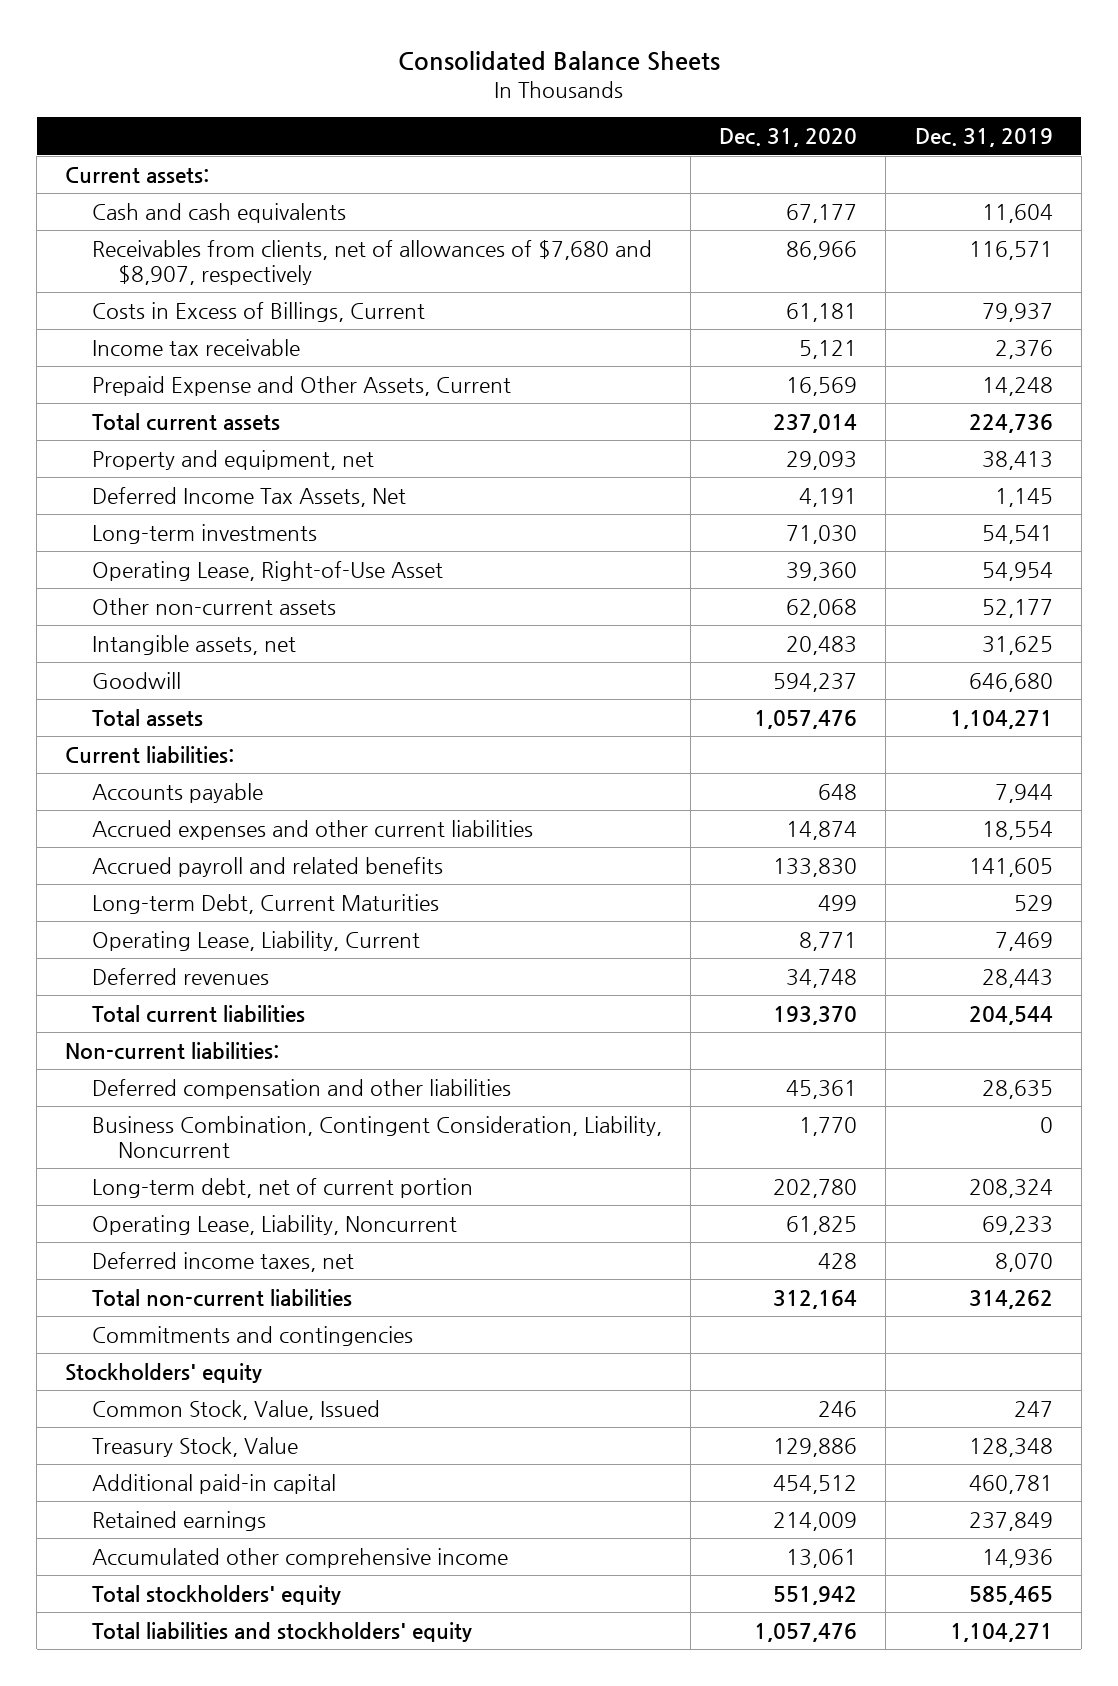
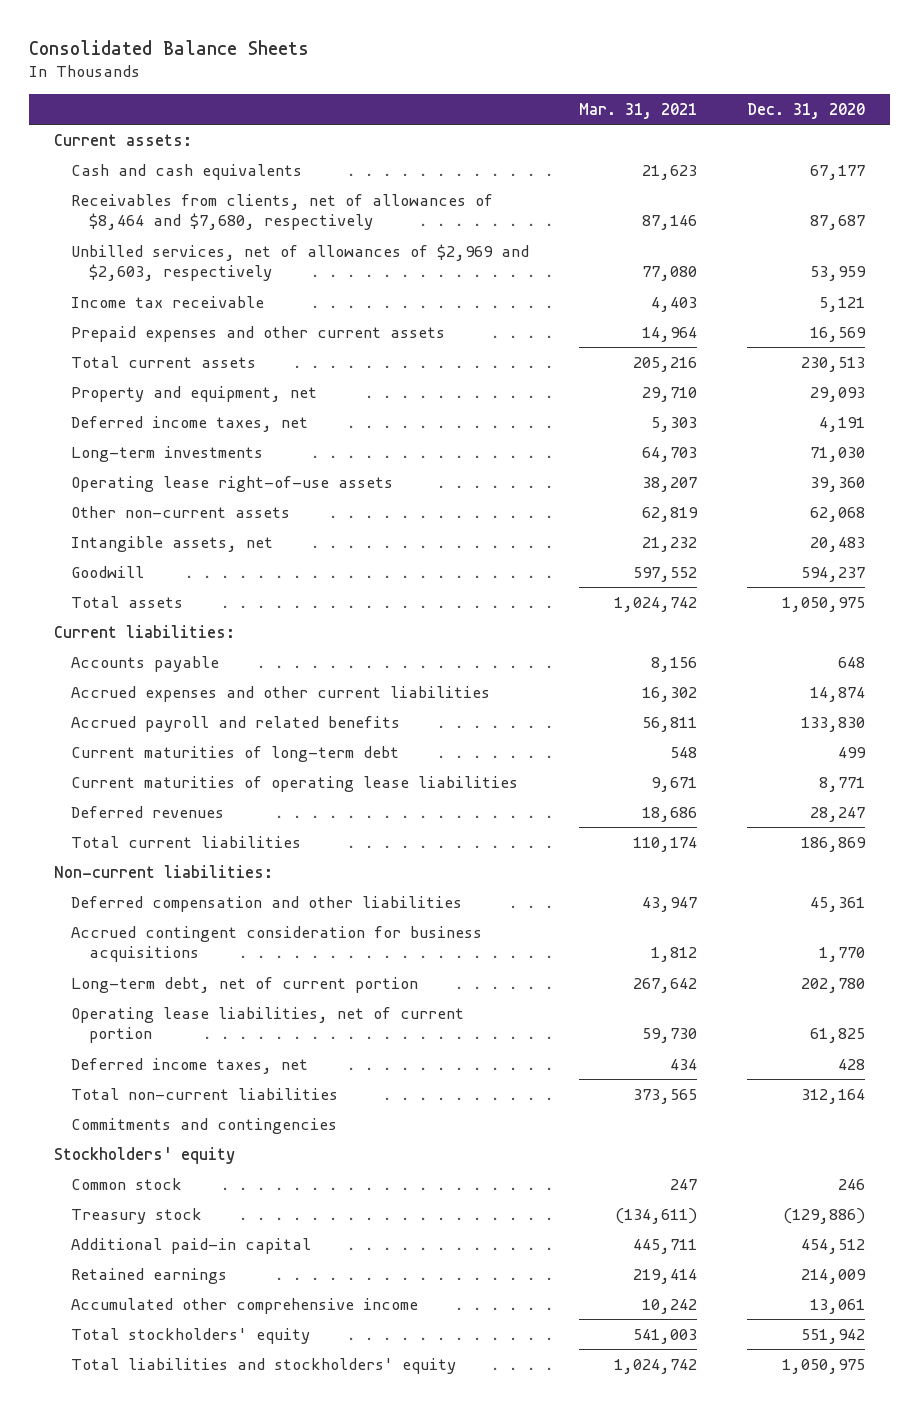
[914,128,1053,148] Dec. 31, 2019 -> none
none -> [579,102,698,119] Mar. 31, 2021
[91,301,425,322] Costs in Excess of Billings, Current -> none
[91,239,652,286] Receivables from clients, net of allowances of $7,680 and $8,907, respectively -> [71,193,494,231] Receivables from clients, net of allowances of $8,464 and $7,680, respectively
[786,240,858,260] 86,966 -> [810,215,866,231] 87,687
none -> [71,243,530,282] Unbilled services, net of allowances of $2,969 and $2,603, respectively
[91,375,511,396] Prepaid Expense and Other Assets, Current -> [71,325,446,342] Prepaid expenses and other current assets
[773,413,858,433] 237,014 -> [801,356,866,372] 230,513
[91,486,406,507] Deferred Income Tax Assets, Net -> [71,415,309,432] Deferred income taxes, net
[91,560,443,581] Operating Lease, Right-of-Use Asset -> [71,475,394,492] Operating lease right-of-use assets
[754,709,858,729] 1,057,476 -> [782,596,866,612] 1,050,975
[91,893,439,914] Long-term Debt, Current Maturities -> [71,745,400,762] Current maturities of long-term debt
[91,930,420,951] Operating Lease, Liability, Current -> [71,775,519,792] Current maturities of operating lease liabilities
[786,968,858,988] 34,748 -> [810,806,866,822] 28,247
[773,1005,858,1025] 193,370 -> [801,836,867,852] 186,869
[91,1115,662,1159] Business Combination, Contingent Consideration, Liability, Noncurrent -> [71,925,483,963] Accrued contingent consideration for business acquisitions
[91,1214,457,1235] Operating Lease, Liability, Noncurrent -> [71,1006,465,1044] Operating lease liabilities, net of current portion
[91,1399,380,1420] Common Stock, Value, Issued -> [71,1177,183,1190] Common stock
[91,1436,298,1457] Treasury Stock, Value -> [71,1207,203,1224] Treasury stock
[773,1437,858,1457] 129,886 -> [783,1207,866,1224] (129,886)
[754,1622,858,1642] 1,057,476 -> [782,1358,866,1374] 1,050,975

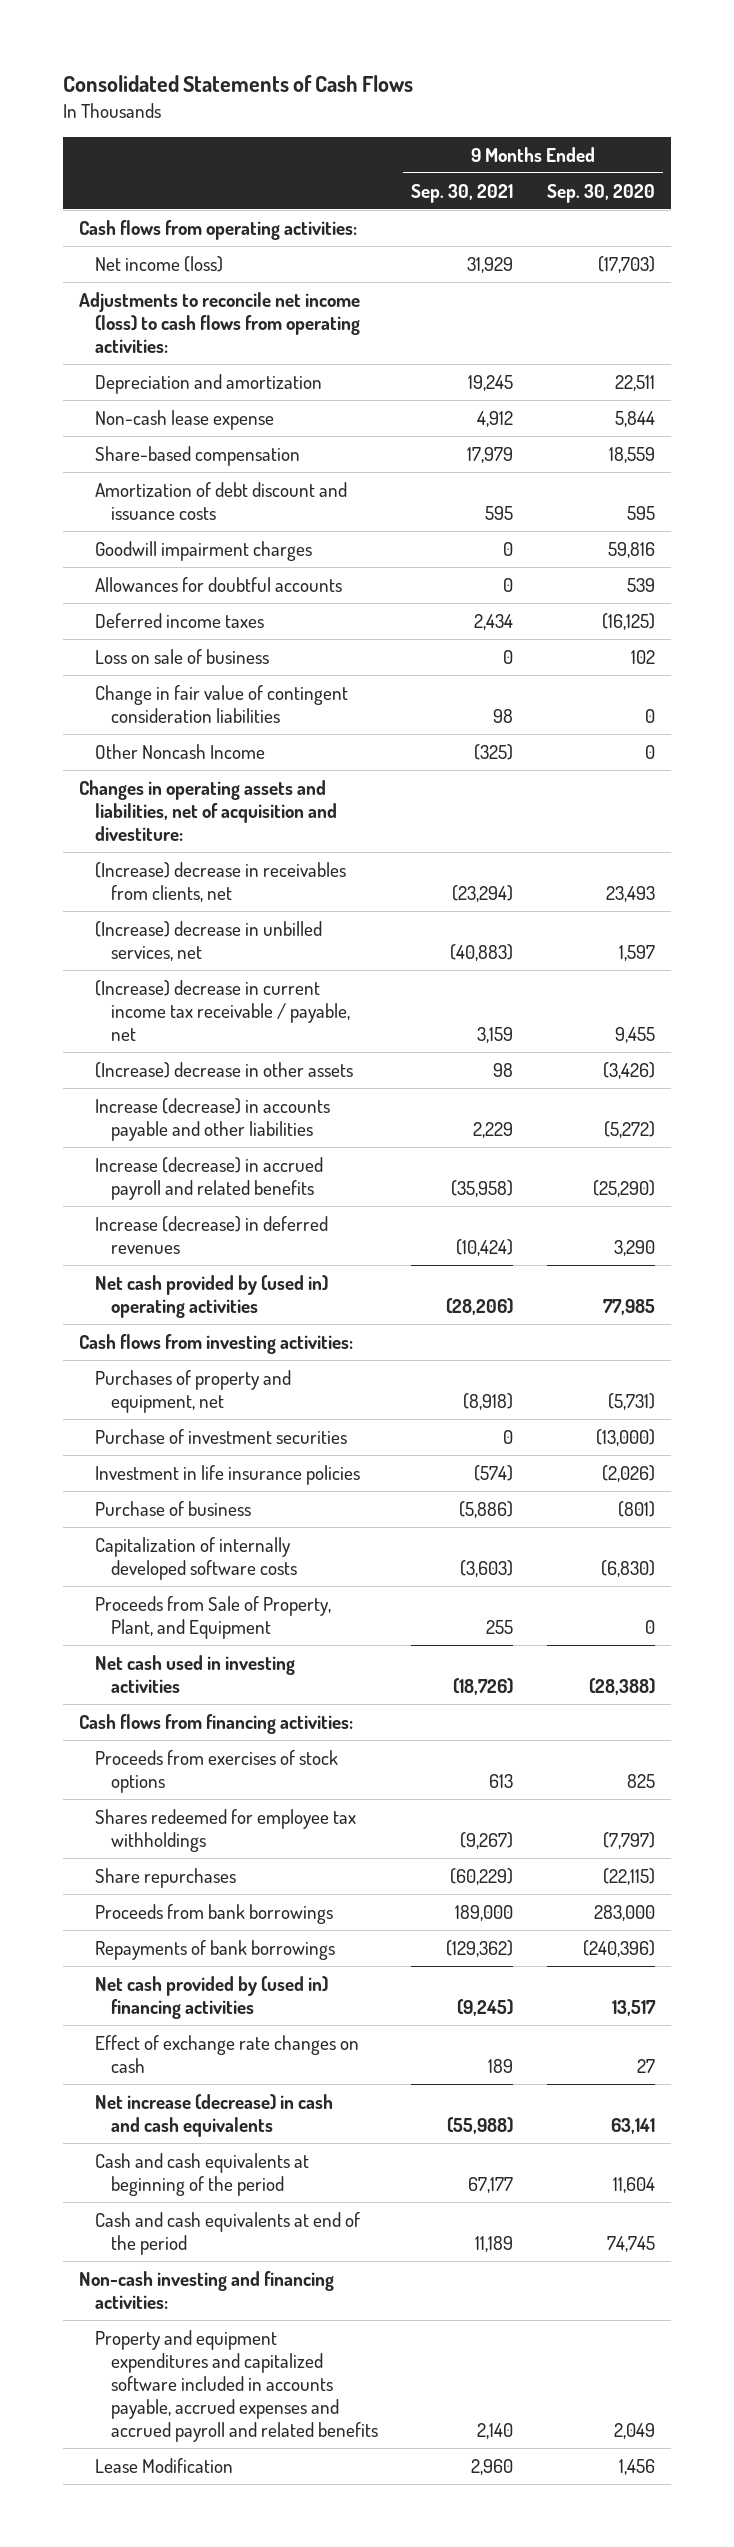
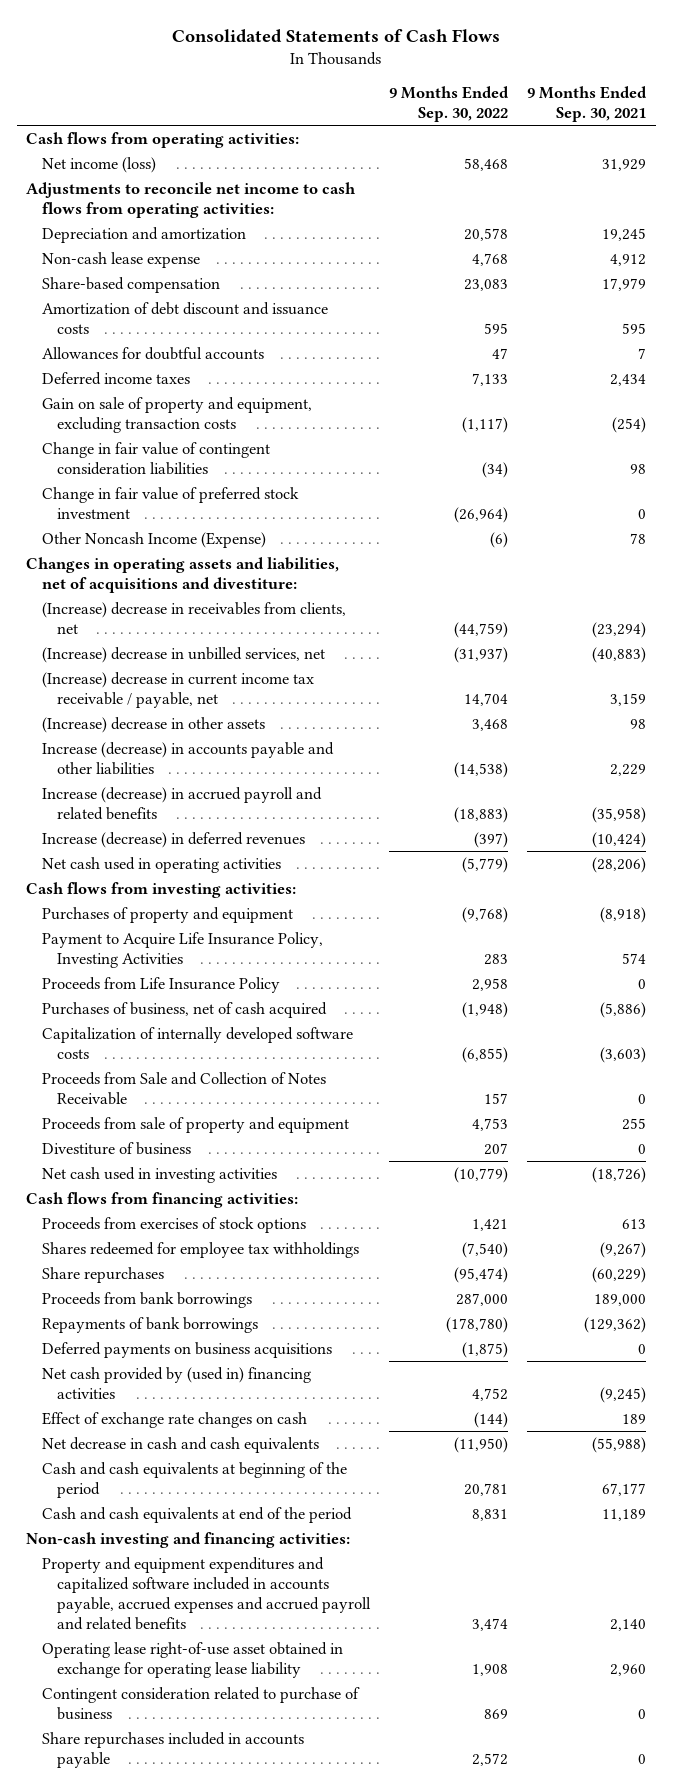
[546,183,655,203] Sep. 30, 2020 -> none
none -> [389,85,510,123] 9 Months Ended Sep. 30, 2022
[79,291,361,353] Adjustments to reconcile net income (loss) to cash flows from operating activities: -> [26,181,357,218] Adjustments to reconcile net income to cash flows from operating activities:
[94,540,312,561] Goodwill impairment charges -> none
[503,577,514,592] 0 -> [638,347,647,359] 7
[94,648,269,664] Loss on sale of business -> [41,396,312,433] Gain on sale of property and equipment, excluding transaction costs
[503,649,514,664] 0 -> [612,416,647,433] (254)
none -> [41,486,299,519] Change in fair value of preferred stock investment
[94,743,265,759] Other Noncash Income -> [41,531,266,548] Other Noncash Income (Expense)
[474,743,514,760] (325) -> [630,532,647,544] 78
[79,779,337,841] Changes in operating assets and liabilities, net of acquisition and divestiture: -> [26,556,340,593] Changes in operating assets and liabilities, net of acquisitions and divestiture:
[94,1274,328,1318] Net cash provided by (used in) operating activities -> [41,856,281,873] Net cash used in operating activities
[94,1428,347,1444] Purchase of investment securities -> none
[94,1464,360,1485] Investment in life insurance policies -> none
[94,1369,291,1413] Purchases of property and equipment, net -> [41,906,293,923] Purchases of property and equipment
none -> [41,931,323,968] Payment to Acquire Life Insurance Policy, Investing Activities
none -> [41,976,280,993] Proceeds from Life Insurance Policy
[94,1500,251,1516] Purchase of business -> [41,1001,327,1018] Purchases of business, net of cash acquired
none -> [41,1071,326,1105] Proceeds from Sale and Collection of Notes Receivable
[94,1595,331,1639] Proceeds from Sale of Property, Plant, and Equipment -> [41,1116,349,1133] Proceeds from sale of property and equipment
none -> [41,1141,191,1155] Divestiture of business
none -> [41,1341,332,1358] Deferred payments on business acquisitions
[94,2093,333,2137] Net increase (decrease) in cash and cash equivalents -> [41,1436,319,1453] Net decrease in cash and cash equivalents
[94,2457,233,2473] Lease Modification -> [41,1641,343,1678] Operating lease right-of-use asset obtained in exchange for operating lease liability
none -> [41,1686,360,1720] Contingent consideration related to purchase of business
none -> [41,1731,304,1768] Share repurchases included in accounts payable

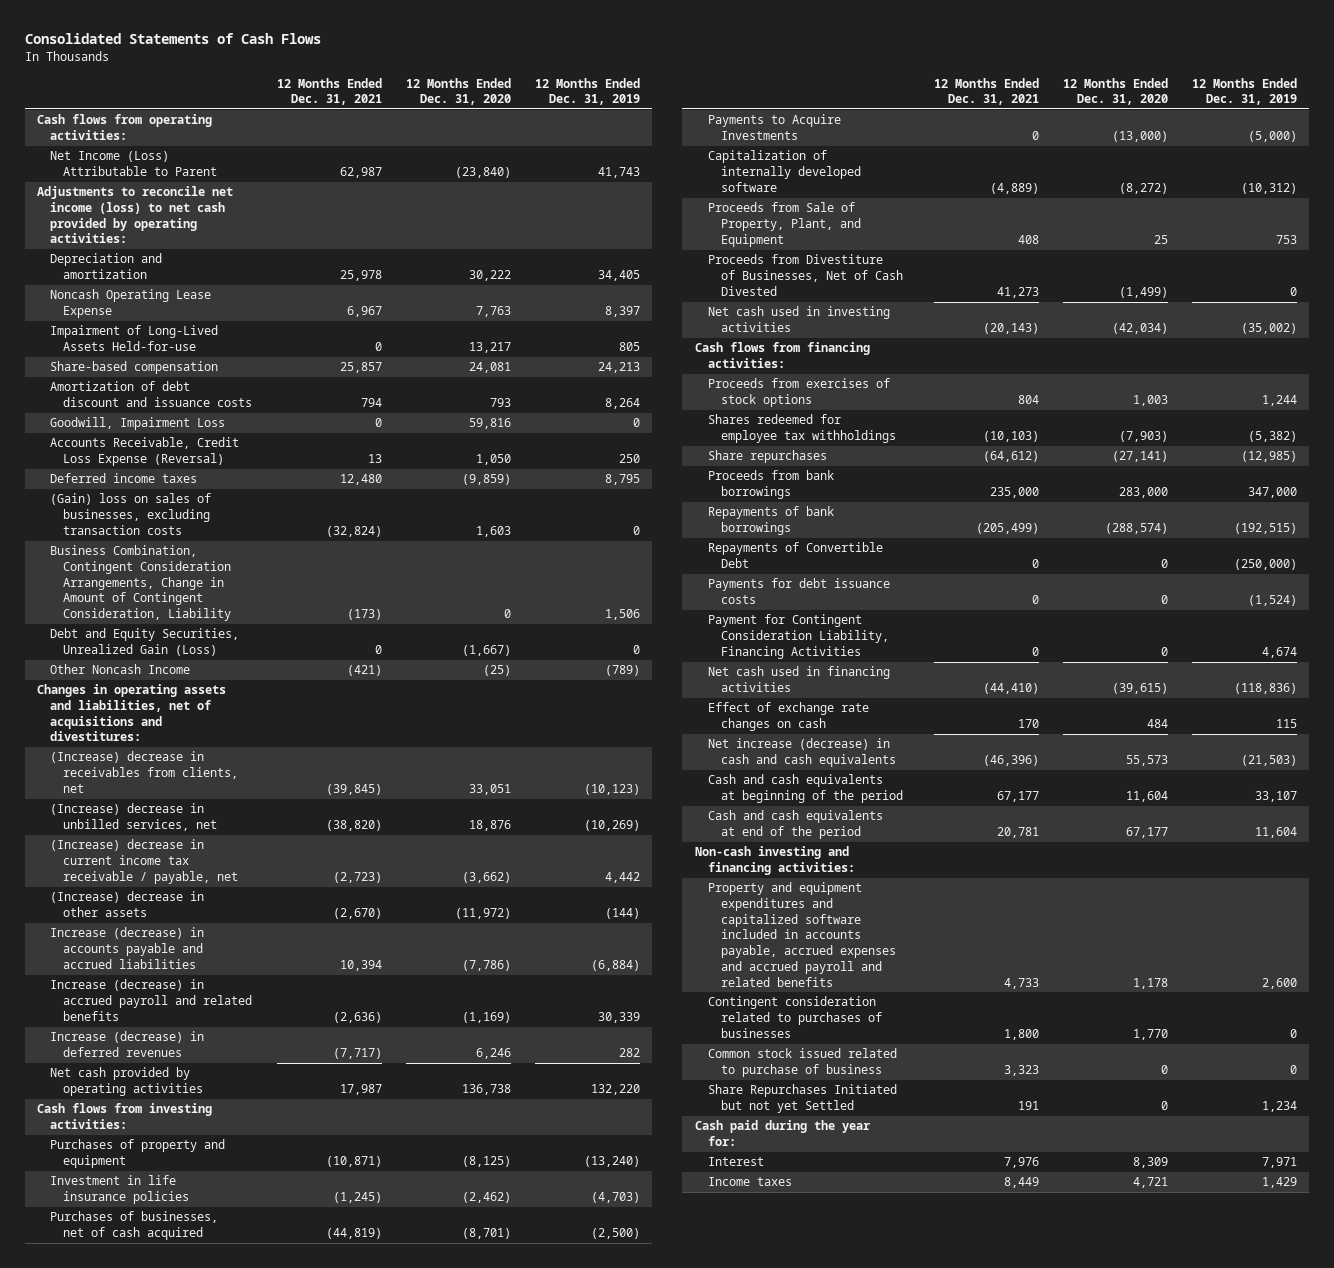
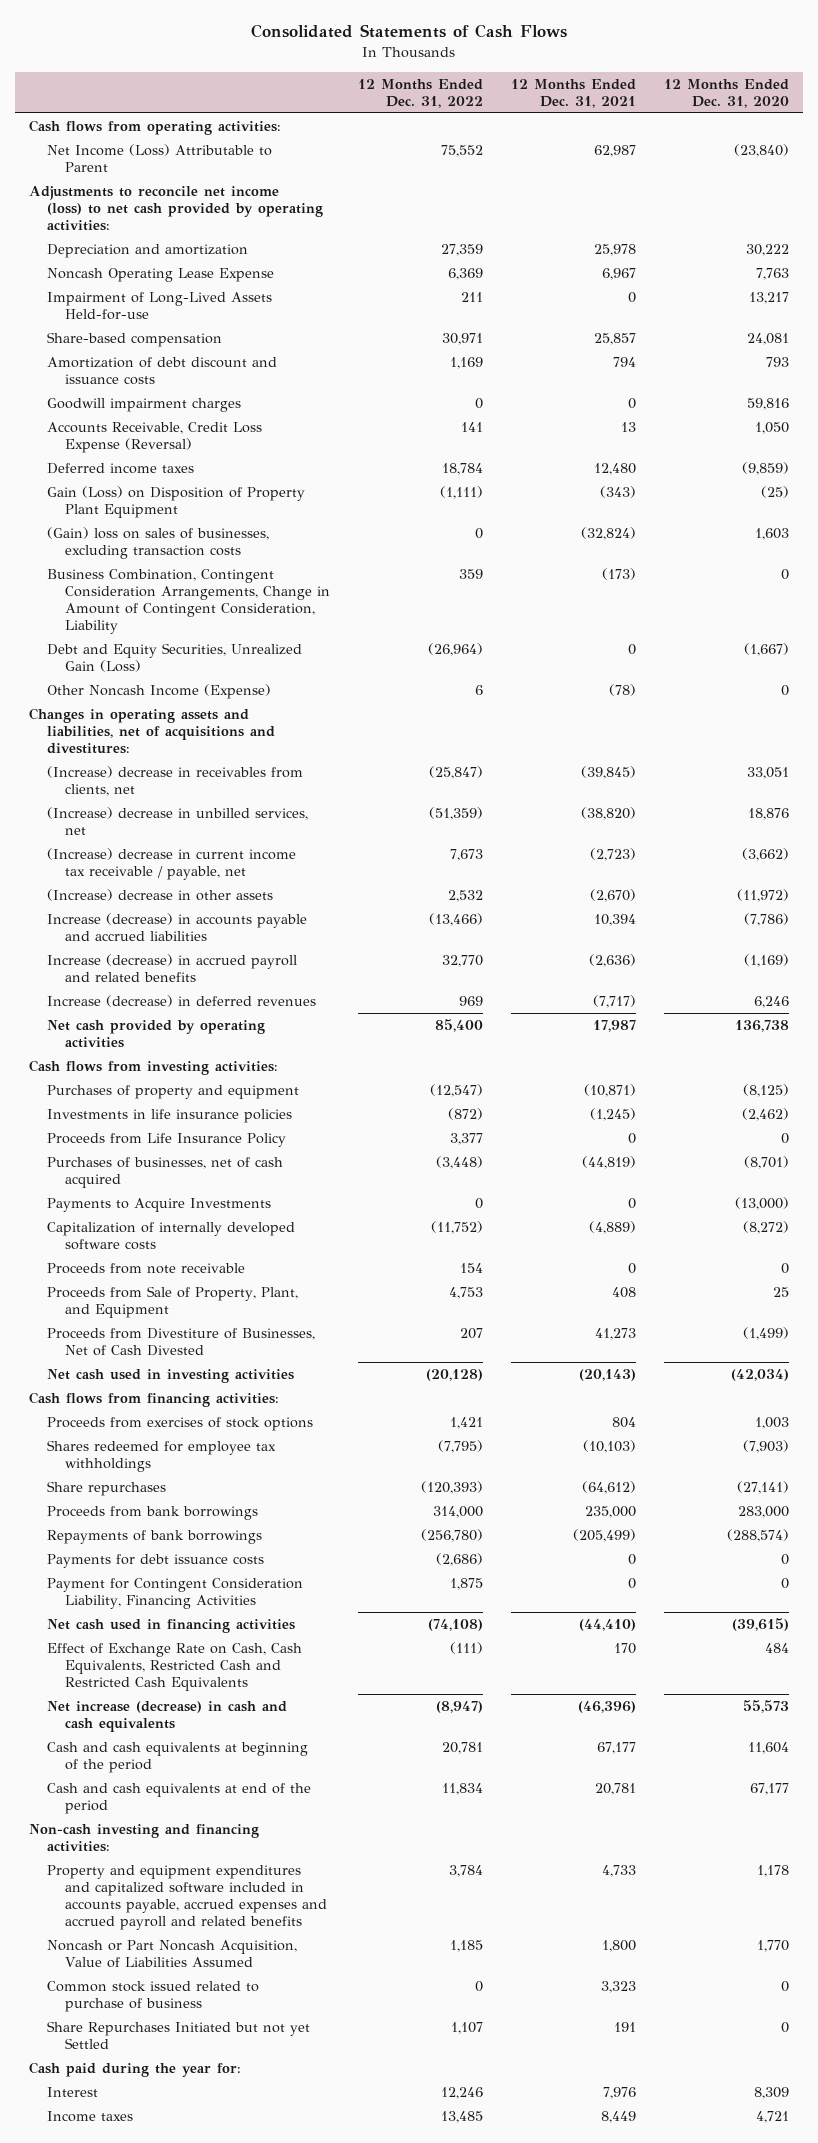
[534,77,640,106] 12 Months Ended Dec. 31, 2019 -> none
none -> [358,78,484,108] 12 Months Ended Dec. 31, 2022
[50,417,226,431] Goodwill, Impairment Loss -> [46,398,241,413] Goodwill impairment charges
none -> [46,486,305,519] Gain (Loss) on Disposition of Property Plant Equipment
[50,664,191,675] Other Noncash Income -> [46,684,271,700] Other Noncash Income (Expense)
[346,665,382,677] (421) -> [609,684,637,697] (78)
[482,665,511,677] (25) -> [781,685,790,697] 0
[50,1175,190,1205] Investment in life insurance policies -> [46,1109,292,1124] Investments in life insurance policies
none -> [46,1133,286,1148] Proceeds from Life Insurance Policy
[707,150,861,192] Capitalization of internally developed software -> [46,1222,295,1251] Capitalization of internally developed software costs
none -> [46,1263,245,1275] Proceeds from note receivable
[707,542,883,569] Repayments of Convertible Debt -> none
[707,702,869,732] Effect of exchange rate changes on cash -> [46,1643,302,1692] Effect of Exchange Rate on Cash, Cash Equivalents, Restricted Cash and Restricted Cash Equivalents
[707,996,882,1038] Contingent consideration related to purchases of businesses -> [46,1940,297,1969] Noncash or Part Noncash Acquisition, Value of Liabilities Assumed

